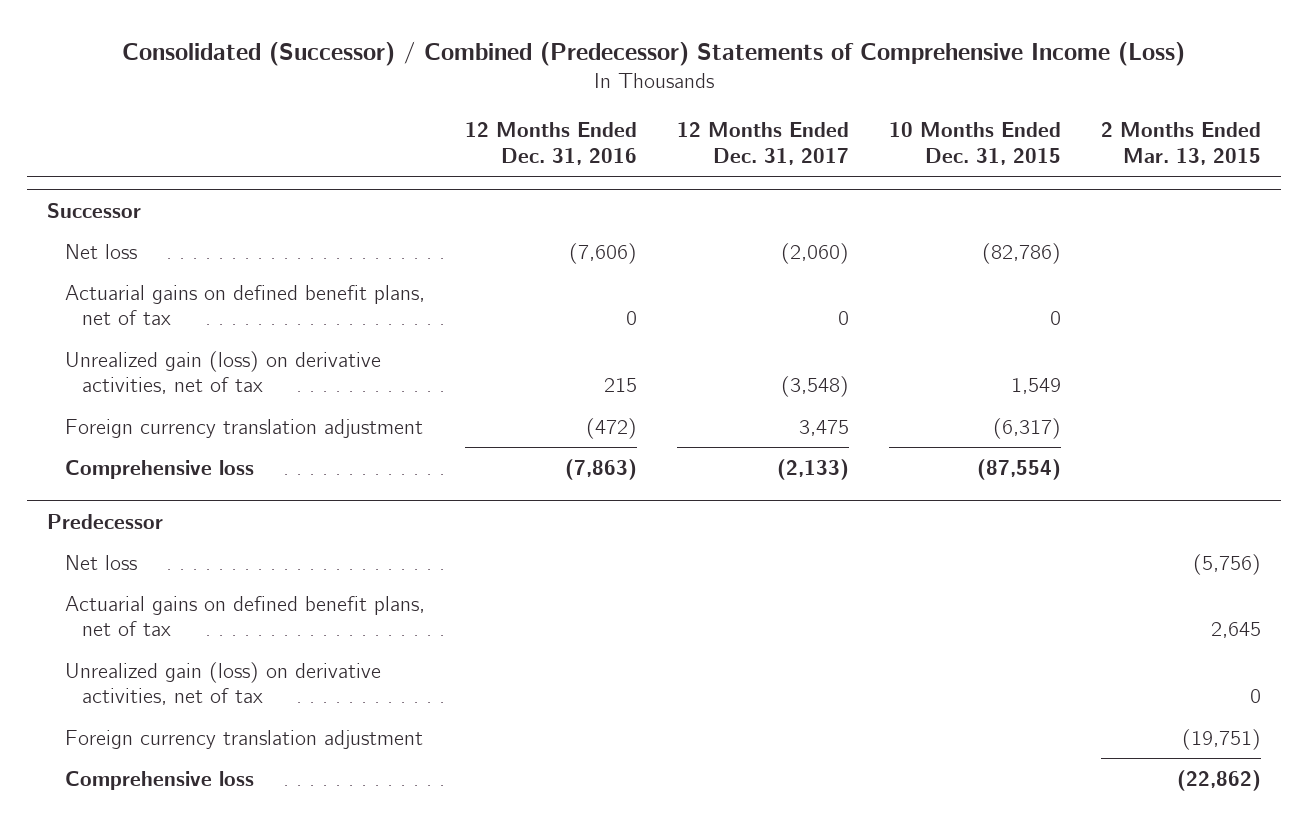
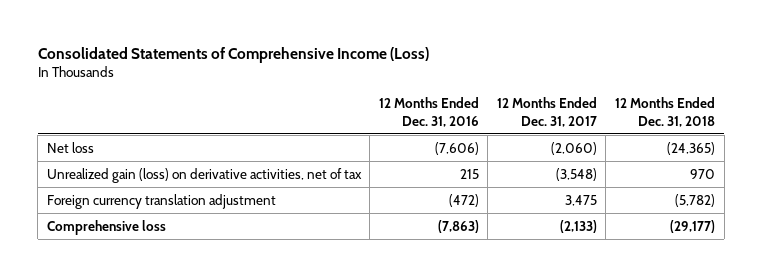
[122,40,1186,66] Consolidated (Successor) / Combined (Predecessor) Statements of Comprehensive Income (Loss) -> [37,46,429,63] Consolidated Statements of Comprehensive Income (Loss)
[888,122,1061,165] 10 Months Ended Dec. 31, 2015 -> none
[1100,122,1261,165] 2 Months Ended Mar. 13, 2015 -> none
none -> [614,97,715,127] 12 Months Ended Dec. 31, 2018
[47,202,142,218] Successor -> none
[64,284,425,326] Actuarial gains on defined benefit plans, net of tax -> none
[47,513,164,529] Predecessor -> none
[64,554,137,570] Net loss -> none
[64,595,425,637] Actuarial gains on defined benefit plans, net of tax -> none
[64,661,381,706] Unrealized gain (loss) on derivative activities, net of tax -> none
[64,729,423,749] Foreign currency translation adjustment -> none
[64,770,254,790] Comprehensive loss -> none

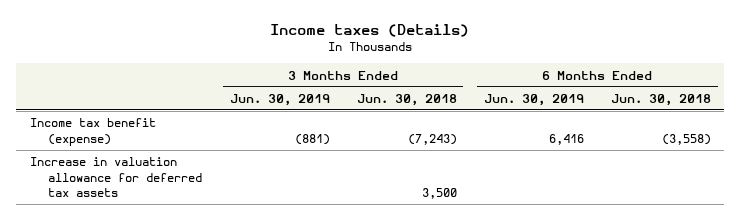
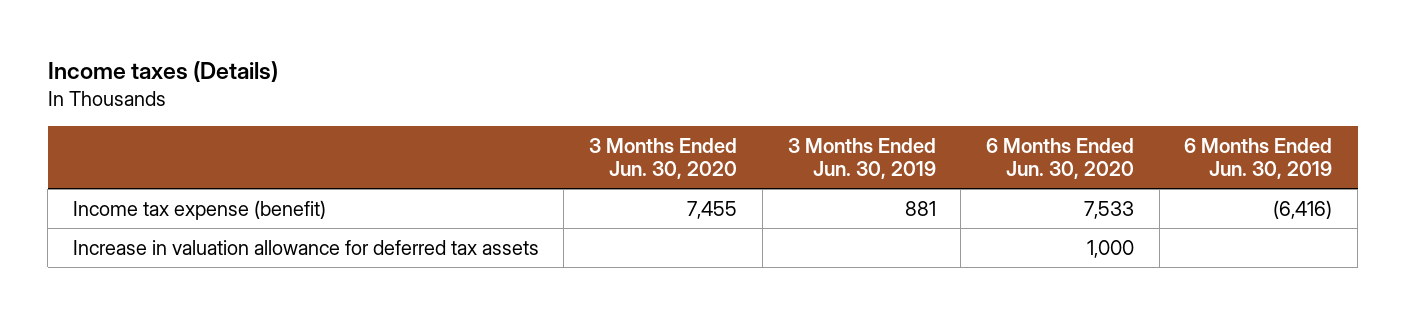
[356,93,457,106] Jun. 30, 2018 -> none
[610,93,711,106] Jun. 30, 2018 -> none
none -> [589,137,738,179] 3 Months Ended Jun. 30, 2020
none -> [985,137,1134,179] 6 Months Ended Jun. 30, 2020
[29,118,156,146] Income tax benefit (expense) -> [72,199,326,220] Income tax expense (benefit)
[294,133,330,145] (881) -> [904,200,936,216] 881
[548,133,584,145] 6,416 -> [1273,199,1333,219] (6,416)

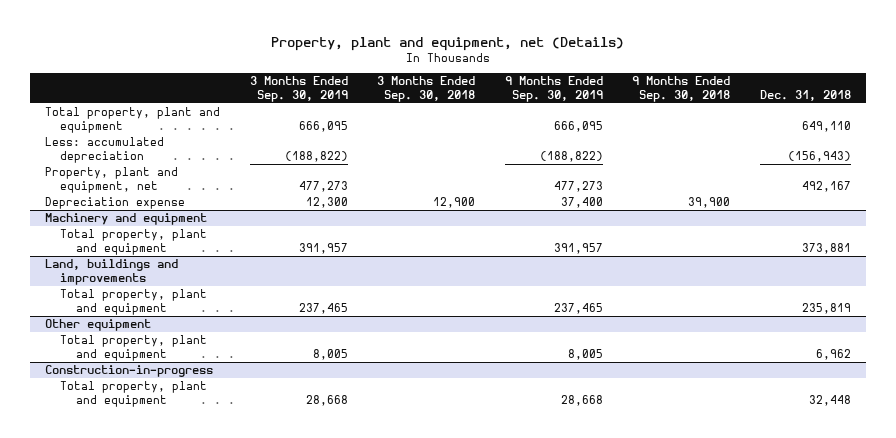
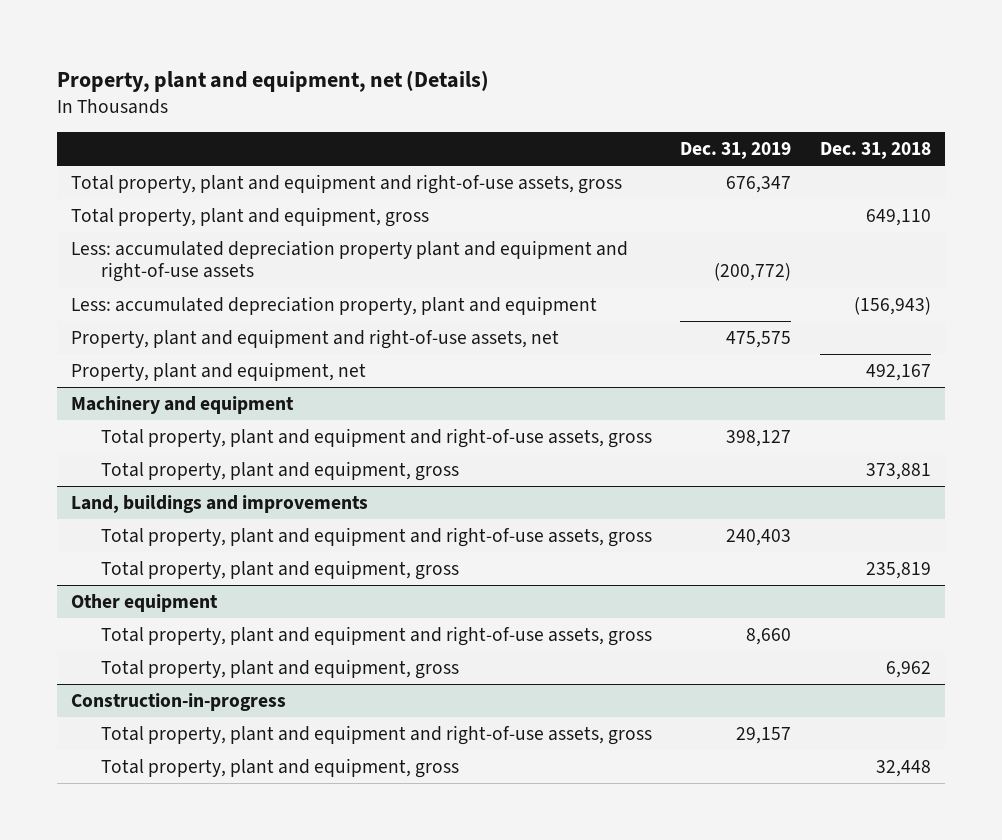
[249,76,348,102] 3 Months Ended Sep. 30, 2019 -> none
[377,76,476,102] 3 Months Ended Sep. 30, 2018 -> none
[504,76,603,102] 9 Months Ended Sep. 30, 2019 -> none
[632,76,731,102] 9 Months Ended Sep. 30, 2018 -> none
none -> [680,142,792,160] Dec. 31, 2019
none -> [70,174,622,195] Total property, plant and equipment and right-of-use assets, gross
[44,107,220,133] Total property, plant and equipment -> [70,207,429,228] Total property, plant and equipment, gross
none -> [70,240,628,283] Less: accumulated depreciation property plant and equipment and right-of-use assets
[44,137,164,163] Less: accumulated depreciation -> [70,296,597,316] Less: accumulated depreciation property, plant and equipment
none -> [70,329,559,350] Property, plant and equipment and right-of-use assets, net
[44,197,185,210] Depreciation expense -> none
none -> [101,428,653,449] Total property, plant and equipment and right-of-use assets, gross
[60,229,208,255] Total property, plant and equipment -> [101,461,460,482] Total property, plant and equipment, gross
none -> [101,527,653,548] Total property, plant and equipment and right-of-use assets, gross
[60,289,208,315] Total property, plant and equipment -> [101,560,460,581] Total property, plant and equipment, gross
none -> [101,626,653,647] Total property, plant and equipment and right-of-use assets, gross
[60,335,208,361] Total property, plant and equipment -> [101,659,460,680] Total property, plant and equipment, gross
none -> [101,725,653,746] Total property, plant and equipment and right-of-use assets, gross
[60,381,208,407] Total property, plant and equipment -> [101,758,460,779] Total property, plant and equipment, gross

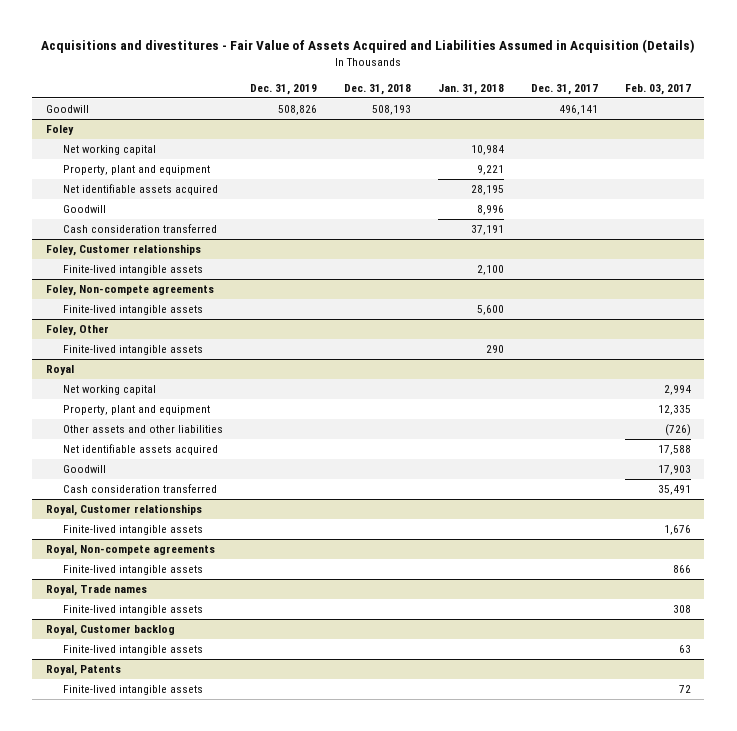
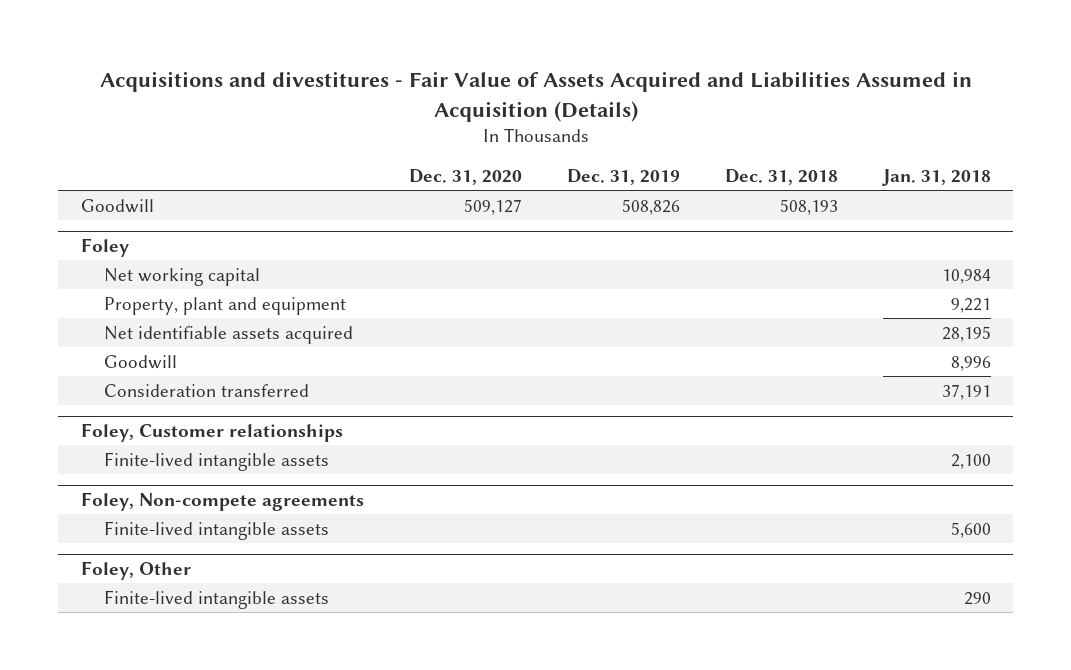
[530,83,598,95] Dec. 31, 2017 -> none
[624,83,691,95] Feb. 03, 2017 -> none
none -> [408,168,522,185] Dec. 31, 2020
[62,224,217,234] Cash consideration transferred -> [104,383,310,397] Consideration transferred
[45,365,74,376] Royal -> none
[62,385,156,396] Net working capital -> none
[62,405,210,416] Property, plant and equipment -> none
[62,425,223,434] Other assets and other liabilities -> none
[62,444,218,456] Net identifiable assets acquired -> none
[62,465,106,474] Goodwill -> none
[62,484,217,494] Cash consideration transferred -> none
[45,504,202,517] Royal, Customer relationships -> none
[62,525,203,536] Finite-lived intangible assets -> none
[45,545,215,557] Royal, Non-compete agreements -> none
[62,565,203,576] Finite-lived intangible assets -> none
[45,585,147,597] Royal, Trade names -> none
[62,605,203,616] Finite-lived intangible assets -> none
[45,625,175,637] Royal, Customer backlog -> none
[62,645,203,656] Finite-lived intangible assets -> none
[45,665,121,677] Royal, Patents -> none
[62,685,203,696] Finite-lived intangible assets -> none

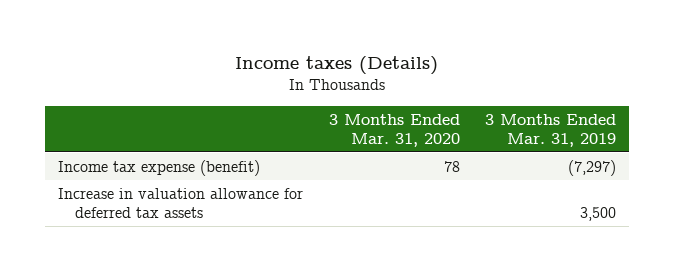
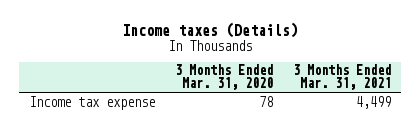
[485,113,617,147] 3 Months Ended Mar. 31, 2019 -> none
none -> [292,64,391,91] 3 Months Ended Mar. 31, 2021
[57,187,303,218] Increase in valuation allowance for deferred tax assets -> none
[57,159,260,176] Income tax expense (benefit) -> [29,95,156,110] Income tax expense

